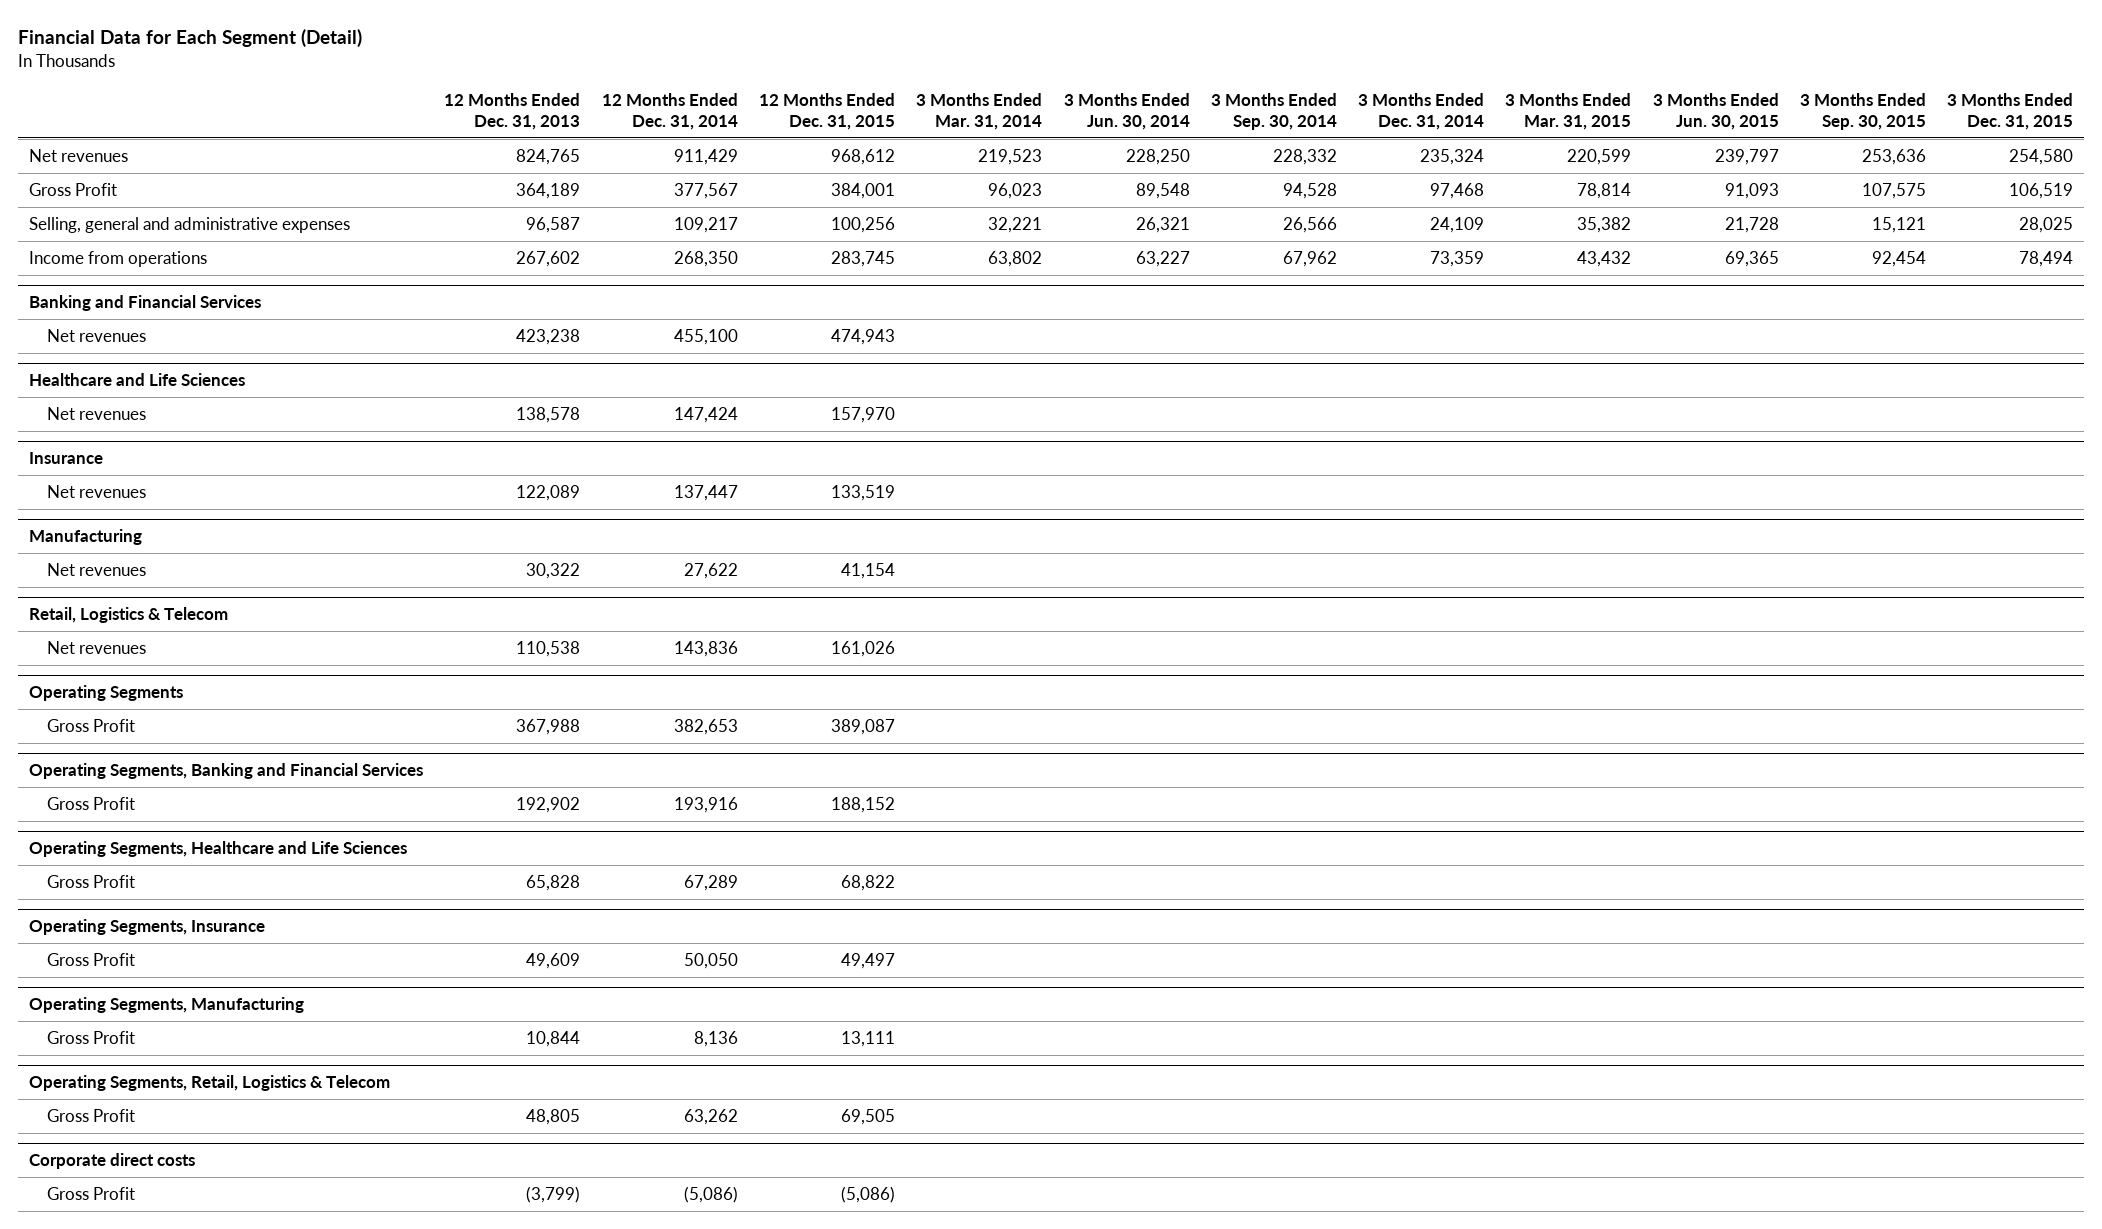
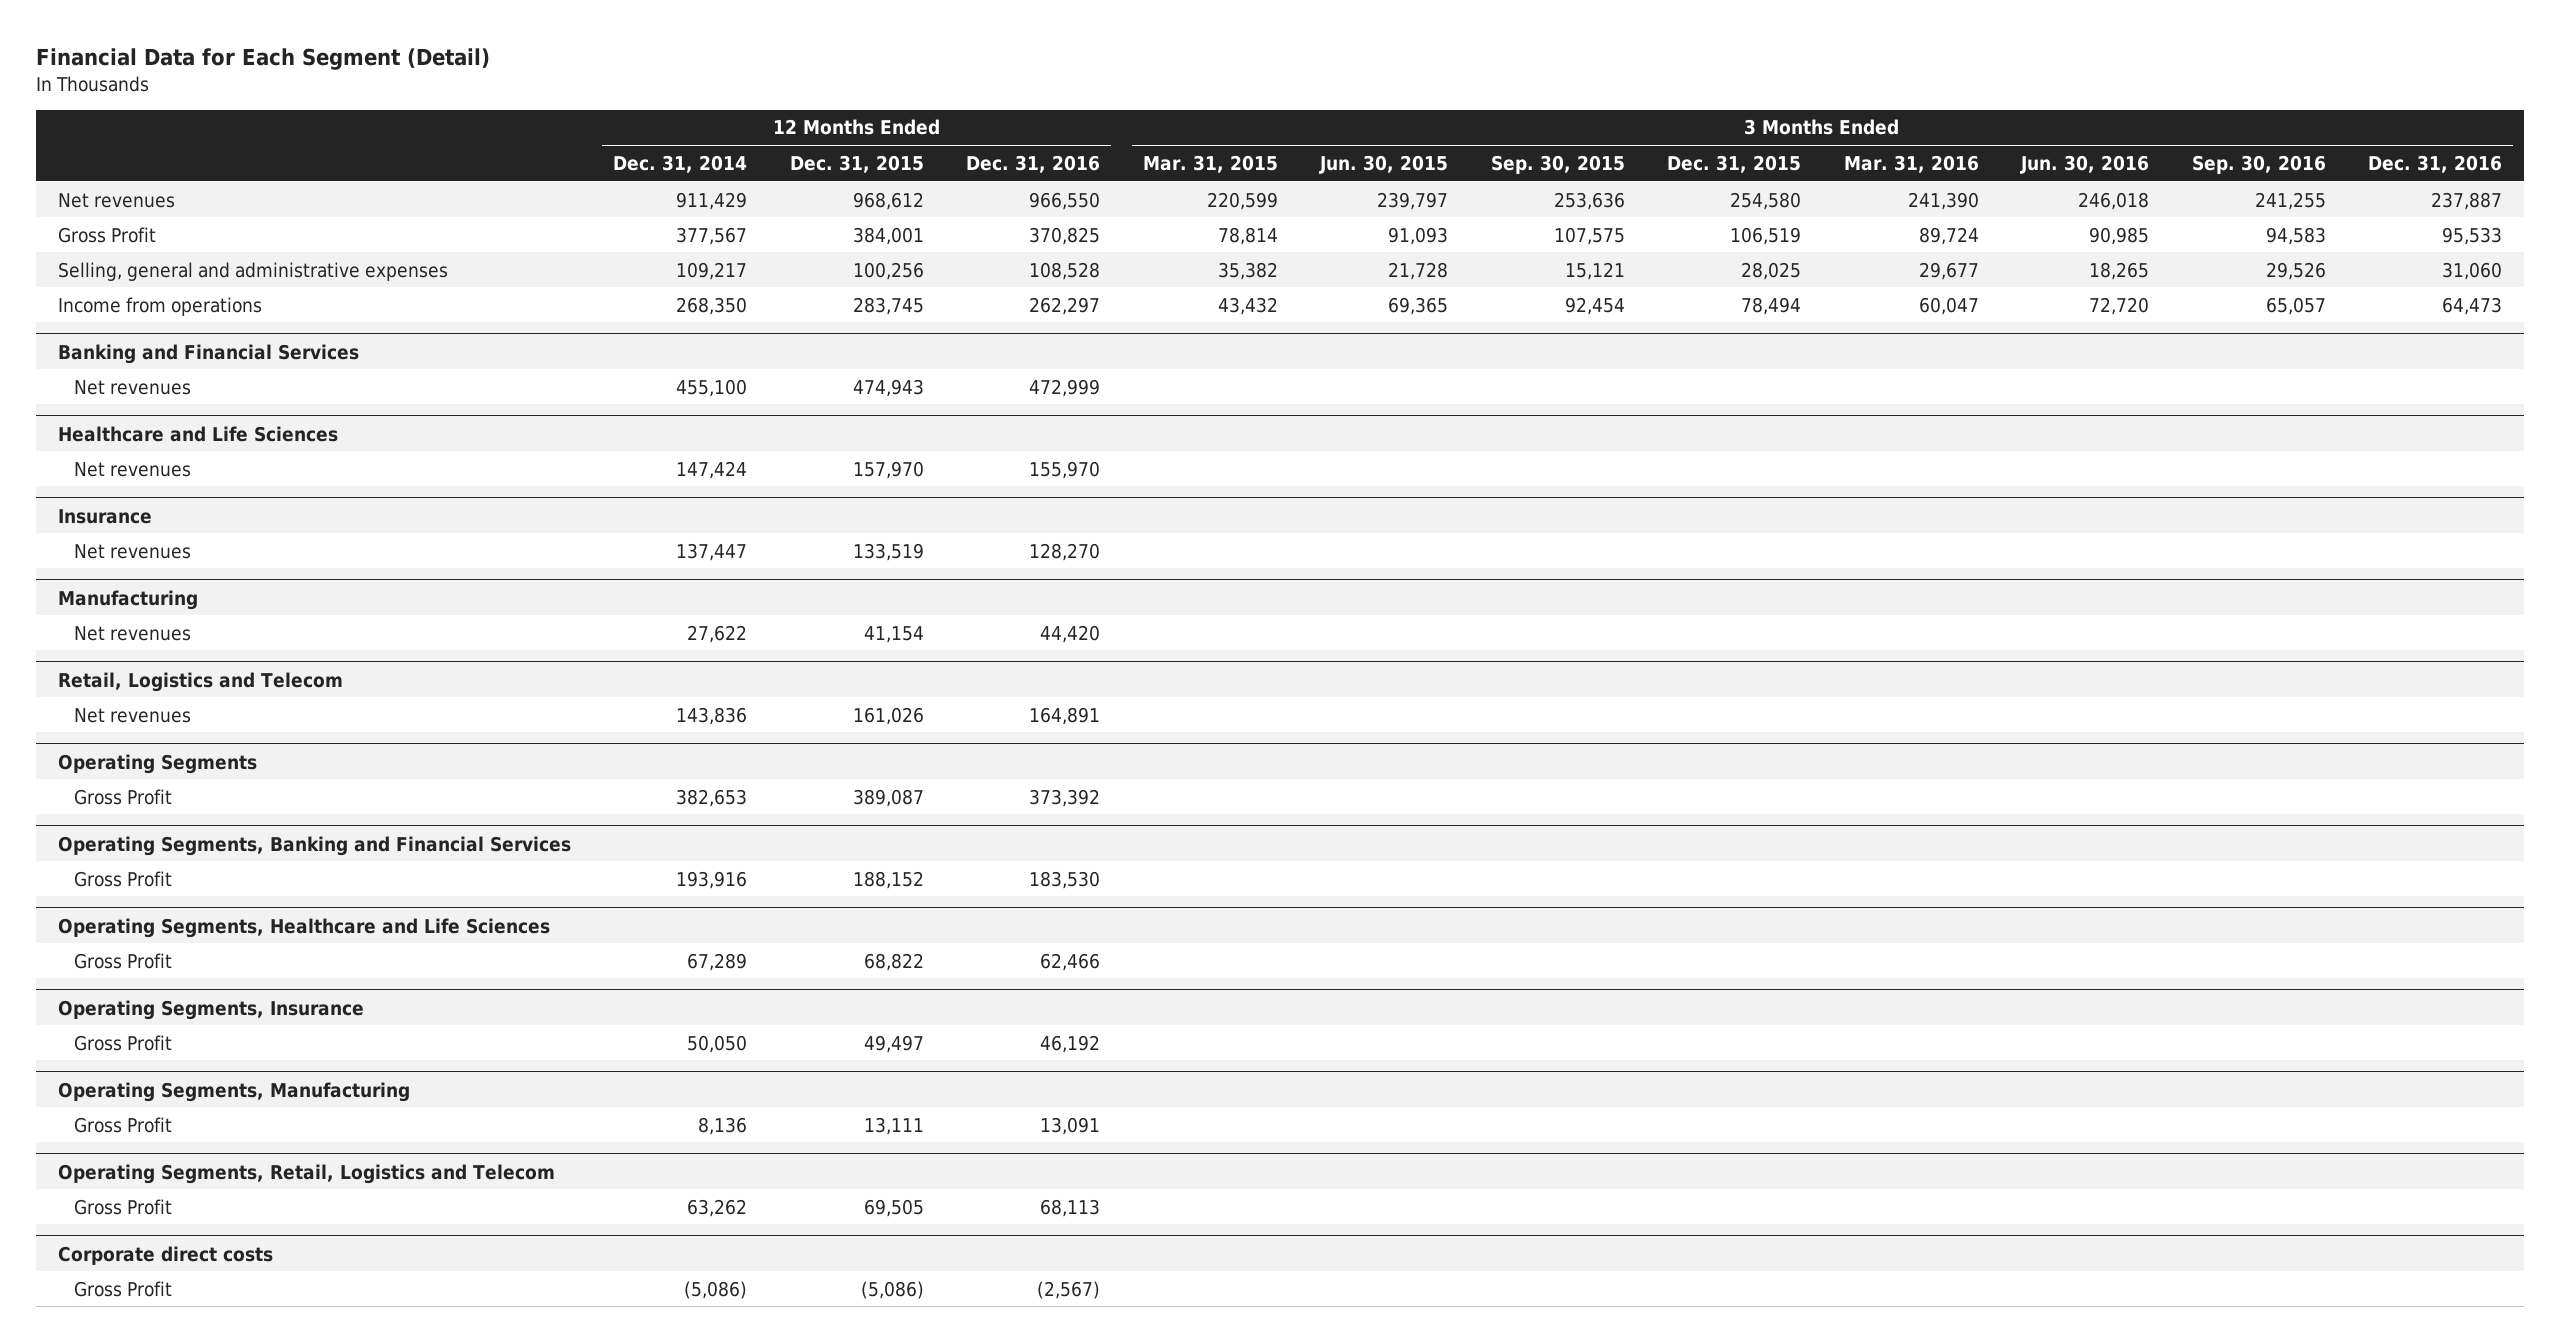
[444,93,581,130] 12 Months Ended Dec. 31, 2013 -> none
[916,93,1043,130] 3 Months Ended Mar. 31, 2014 -> none
[1063,93,1190,130] 3 Months Ended Jun. 30, 2014 -> none
[1210,93,1337,130] 3 Months Ended Sep. 30, 2014 -> none
[1358,93,1485,130] 3 Months Ended Dec. 31, 2014 -> none
none -> [966,154,1101,173] Dec. 31, 2016
none -> [1843,154,1979,173] Mar. 31, 2016
none -> [2020,154,2150,174] Jun. 30, 2016
none -> [2191,154,2326,174] Sep. 30, 2016
none -> [2368,154,2503,173] Dec. 31, 2016
[28,607,228,624] Retail, Logistics & Telecom -> [57,671,343,692] Retail, Logistics and Telecom
[28,1075,390,1092] Operating Segments, Retail, Logistics & Telecom -> [57,1163,555,1184] Operating Segments, Retail, Logistics and Telecom

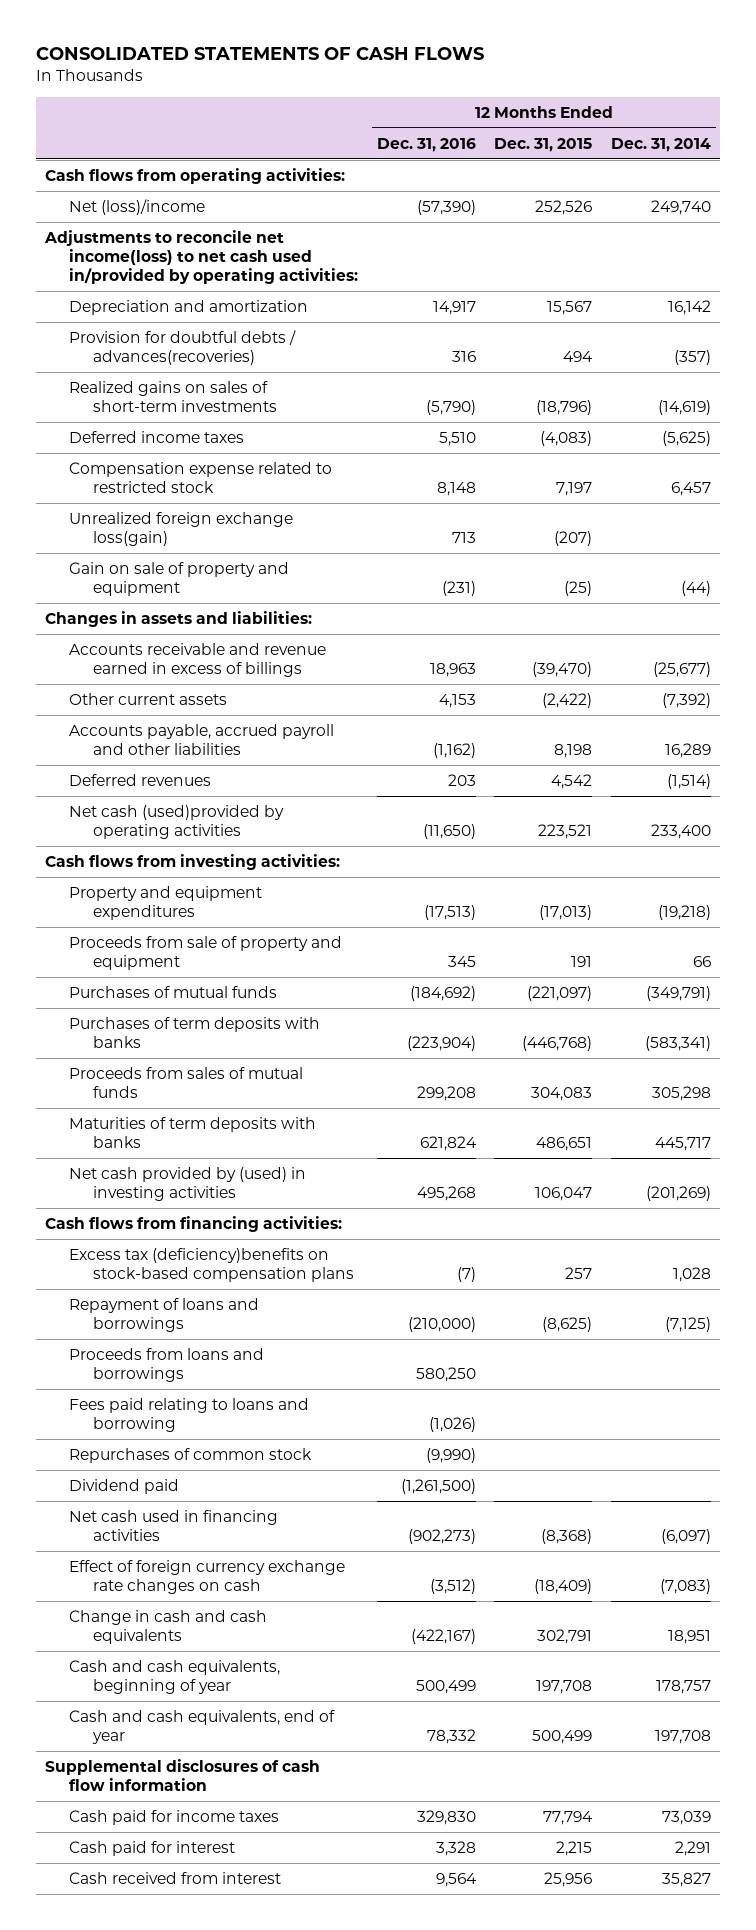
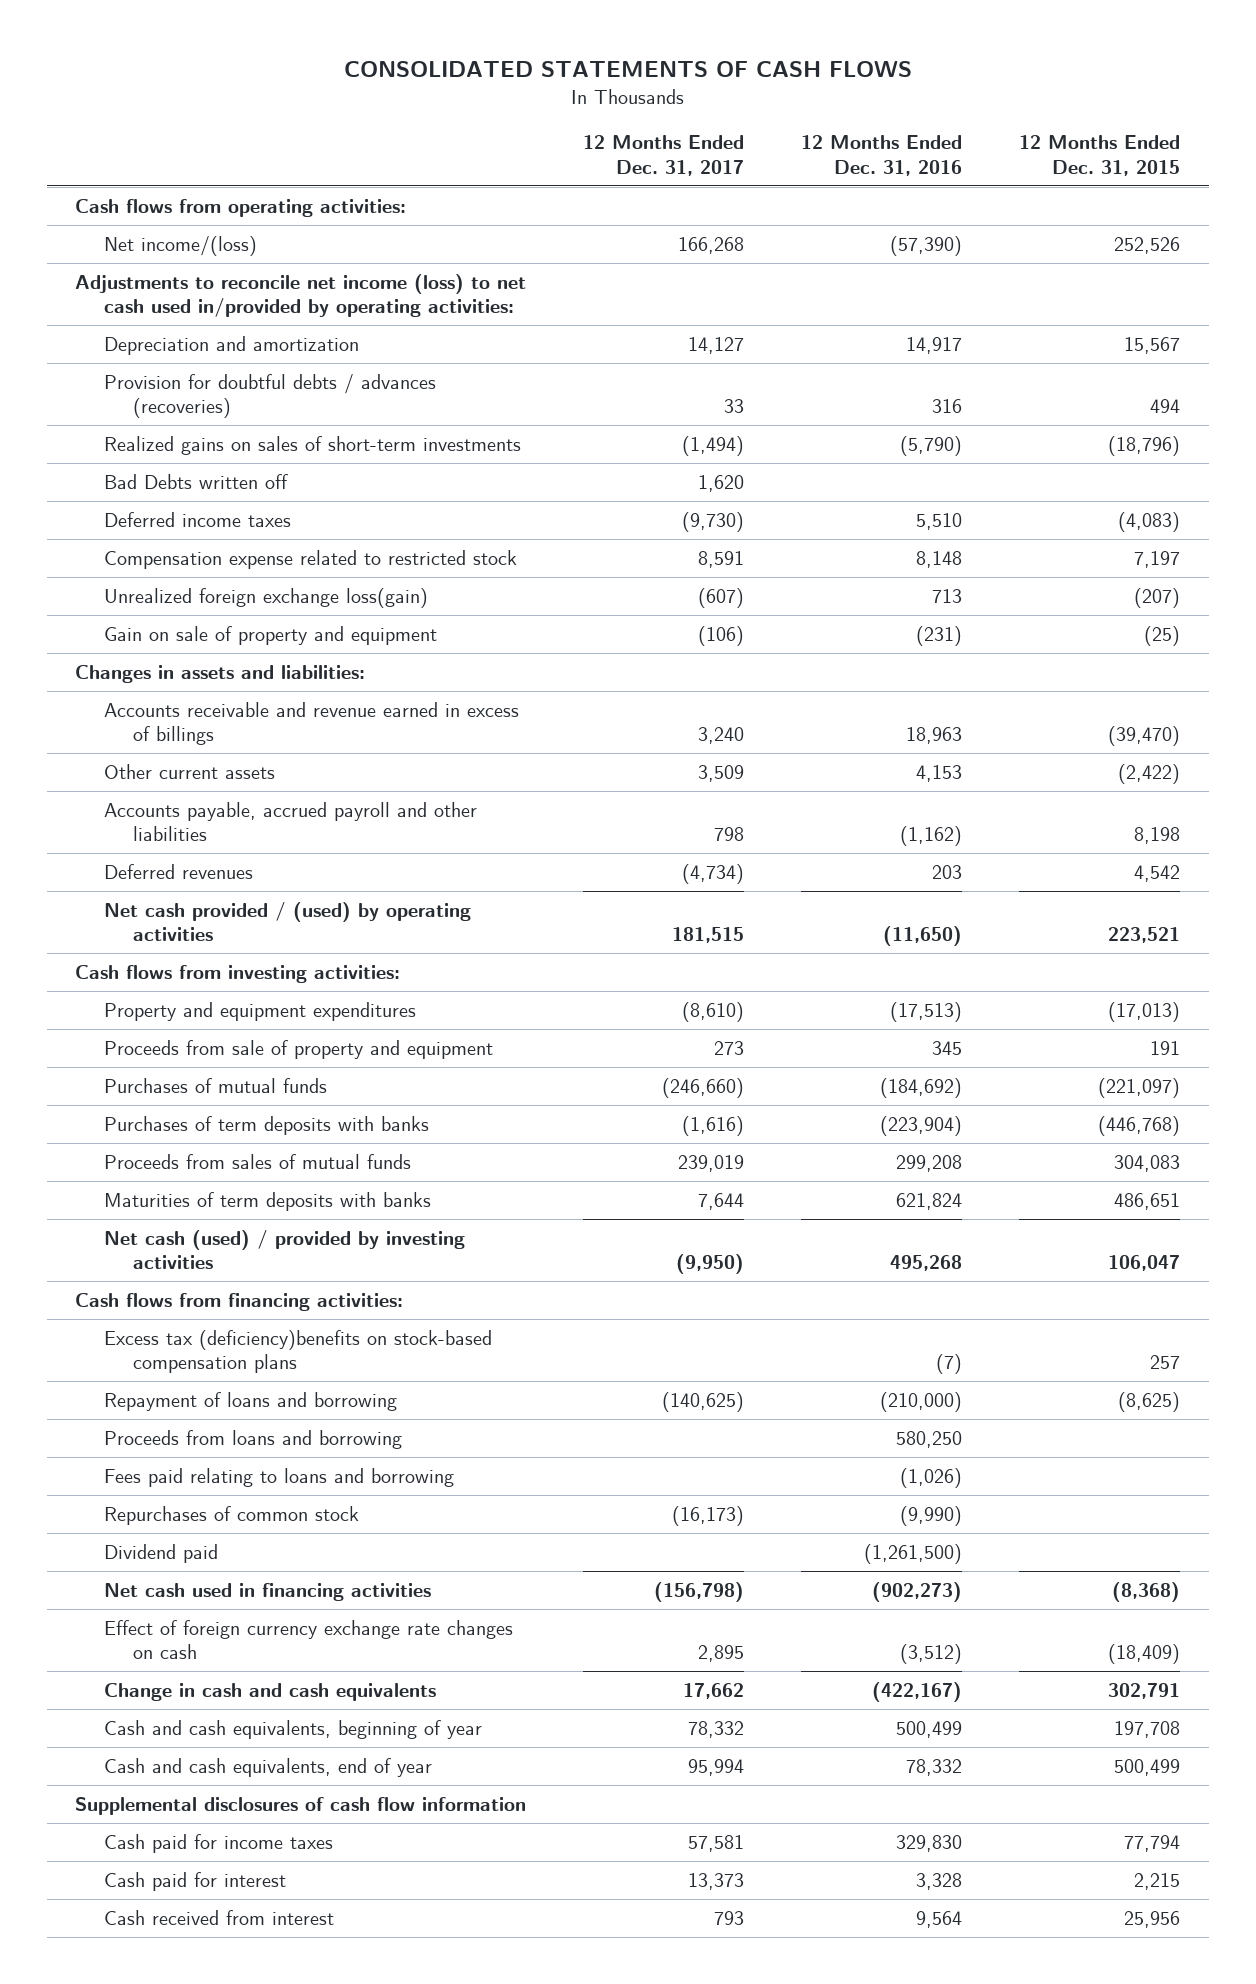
[611,137,712,152] Dec. 31, 2014 -> none
none -> [583,135,745,176] 12 Months Ended Dec. 31, 2017
[68,198,205,215] Net (loss)/income -> [104,235,258,256] Net income/(loss)
[44,229,358,285] Adjustments to reconcile net income(loss) to net cash used in/provided by operating activities: -> [75,273,527,317] Adjustments to reconcile net income (loss) to net cash used in/provided by operating activities:
[68,329,296,366] Provision for doubtful debts / advances(recoveries) -> [104,373,437,418] Provision for doubtful debts / advances (recoveries)
none -> [104,473,289,489] Bad Debts written off
[68,804,284,840] Net cash (used)provided by operating activities -> [104,901,472,941] Net cash provided / (used) by operating activities
[68,1166,306,1202] Net cash provided by (used) in investing activities -> [104,1229,466,1269] Net cash (used) / provided by investing activities
[68,1297,259,1333] Repayment of loans and borrowings -> [104,1391,398,1411] Repayment of loans and borrowing
[68,1347,264,1383] Proceeds from loans and borrowings -> [104,1429,403,1449] Proceeds from loans and borrowing

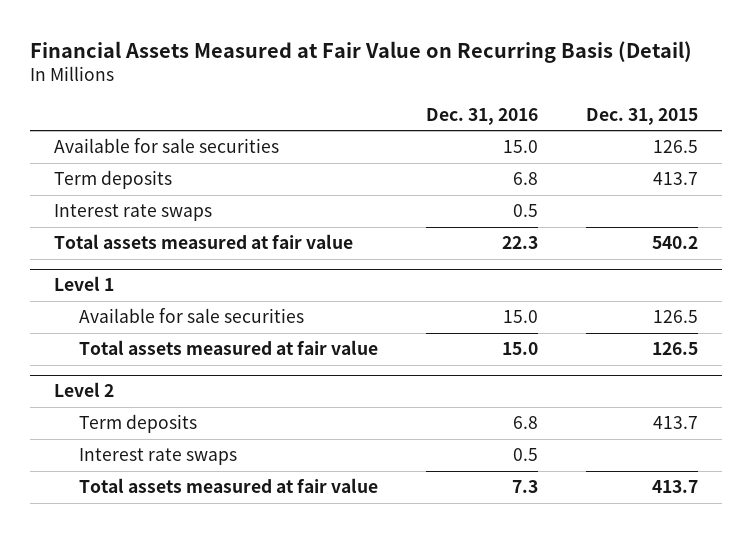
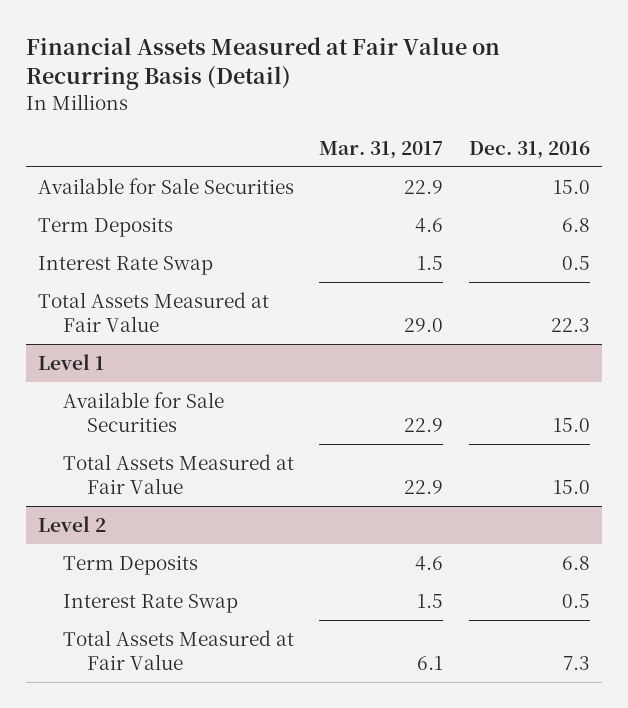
[585,108,698,126] Dec. 31, 2015 -> none
none -> [319,140,444,159] Mar. 31, 2017
[54,138,280,154] Available for sale securities -> [38,178,295,195] Available for Sale Securities
[54,170,173,190] Term deposits -> [38,217,174,238] Term Deposits
[54,204,213,222] Interest rate swaps -> [38,256,214,276] Interest Rate Swap
[54,234,354,250] Total assets measured at fair value -> [38,292,270,333] Total Assets Measured at Fair Value
[79,308,305,324] Available for sale securities -> [62,392,224,433] Available for Sale Securities
[79,340,379,356] Total assets measured at fair value -> [62,454,294,495] Total Assets Measured at Fair Value
[79,414,198,434] Term deposits -> [62,555,198,576] Term Deposits
[79,448,238,466] Interest rate swaps -> [62,594,238,614] Interest Rate Swap
[79,478,379,494] Total assets measured at fair value -> [62,630,294,671] Total Assets Measured at Fair Value

